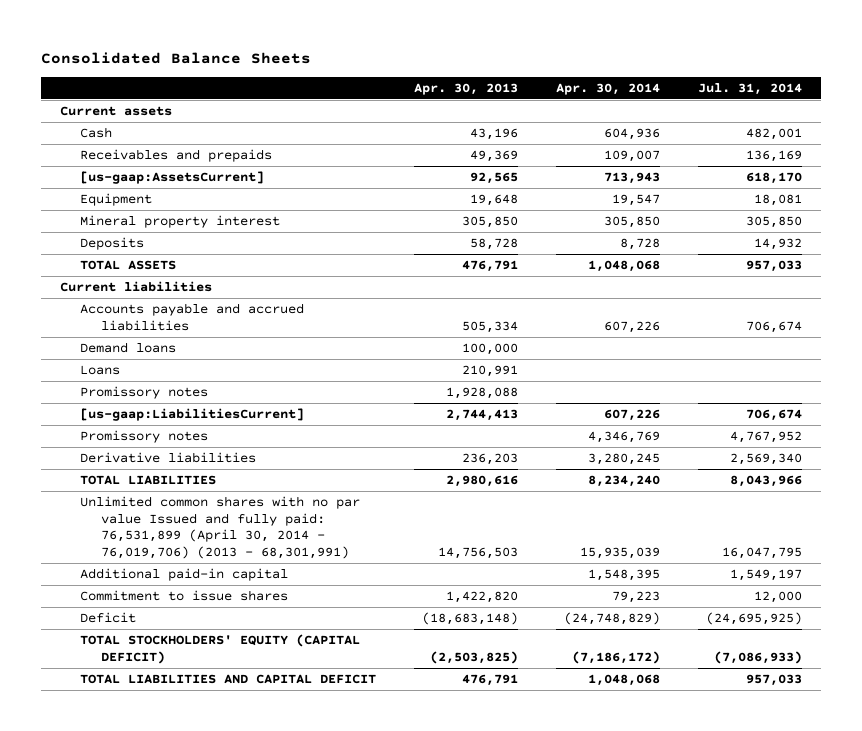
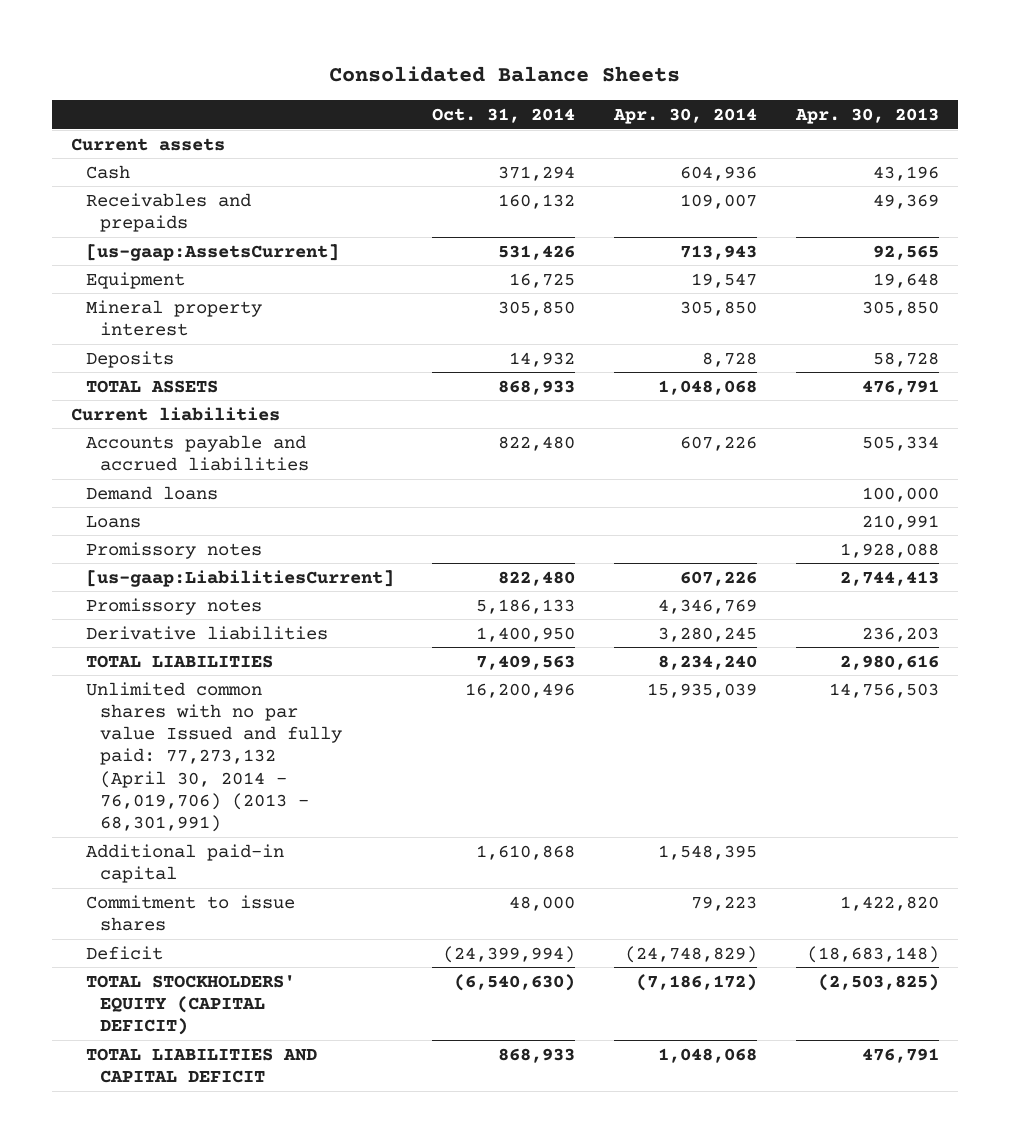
[698,82,803,95] Jul. 31, 2014 -> none
none -> [432,108,576,124] Oct. 31, 2014
[80,496,361,559] Unlimited common shares with no par value Issued and fully paid: 76,531,899 (April 30, 2014 - 76,019,706) (2013 - 68,301,991) -> [85,681,343,833] Unlimited common shares with no par value Issued and fully paid: 77,273,132 (April 30, 2014 - 76,019,706) (2013 - 68,301,991)

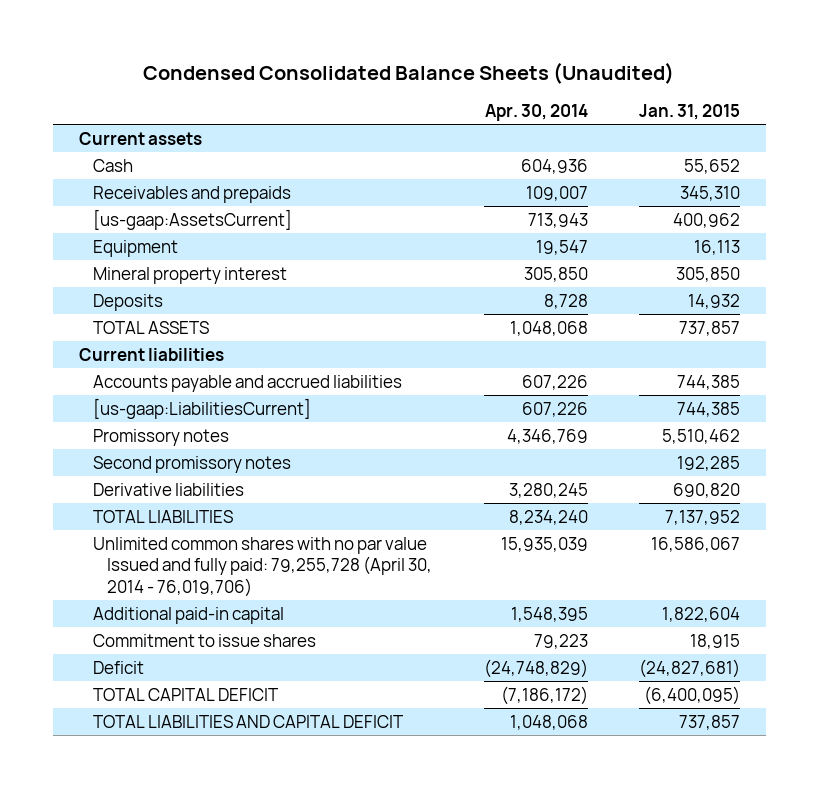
[328,66,680,83] Consolidated Balance Sheets -> [143,61,675,84] Condensed Consolidated Balance Sheets (Unaudited)
[432,108,576,124] Oct. 31, 2014 -> none
[794,108,939,125] Apr. 30, 2013 -> none
none -> [639,103,741,120] Jan. 31, 2015
[85,485,218,500] Demand loans -> none
[85,515,141,528] Loans -> none
[85,541,262,559] Promissory notes -> none
none -> [92,455,291,473] Second promissory notes
[85,681,343,833] Unlimited common shares with no par value Issued and fully paid: 77,273,132 (April 30, 2014 - 76,019,706) (2013 - 68,301,991) -> [92,536,433,597] Unlimited common shares with no par value Issued and fully paid: 79,255,728 (April 30, 2014 - 76,019,706)
[85,974,295,1036] TOTAL STOCKHOLDERS' EQUITY (CAPITAL DEFICIT) -> [92,687,278,701] TOTAL CAPITAL DEFICIT

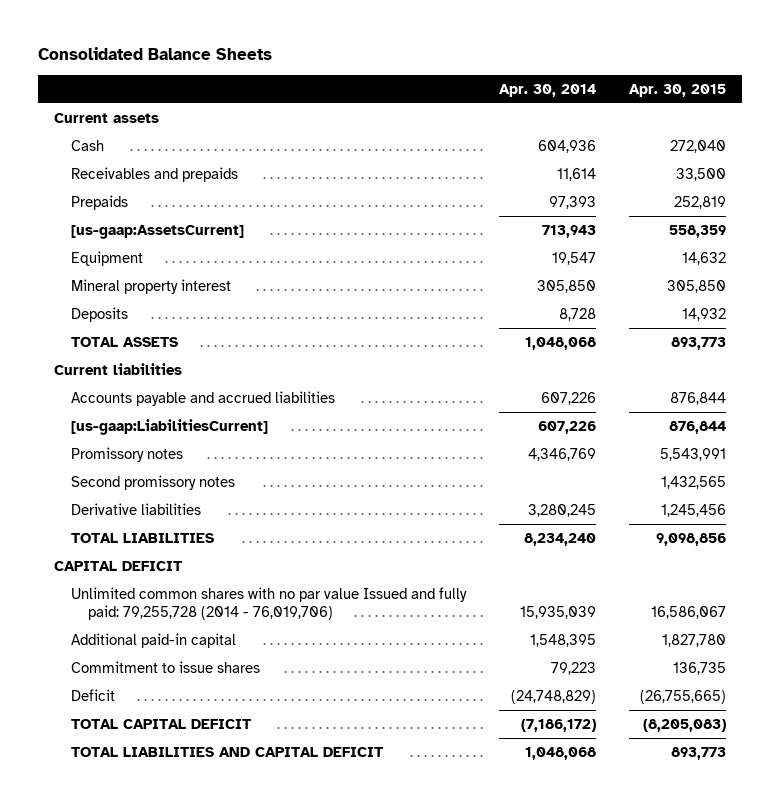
[143,61,675,84] Condensed Consolidated Balance Sheets (Unaudited) -> [37,47,272,61] Consolidated Balance Sheets
[639,103,741,120] Jan. 31, 2015 -> none
none -> [628,83,726,97] Apr. 30, 2015
[525,185,588,201] 109,007 -> [557,167,597,181] 11,614
none -> [71,194,129,210] Prepaids
none -> [54,560,184,571] CAPITAL DEFICIT
[92,536,433,597] Unlimited common shares with no par value Issued and fully paid: 79,255,728 (April 30, 2014 - 76,019,706) -> [71,586,468,621] Unlimited common shares with no par value Issued and fully paid: 79,255,728 (2014 - 76,019,706)

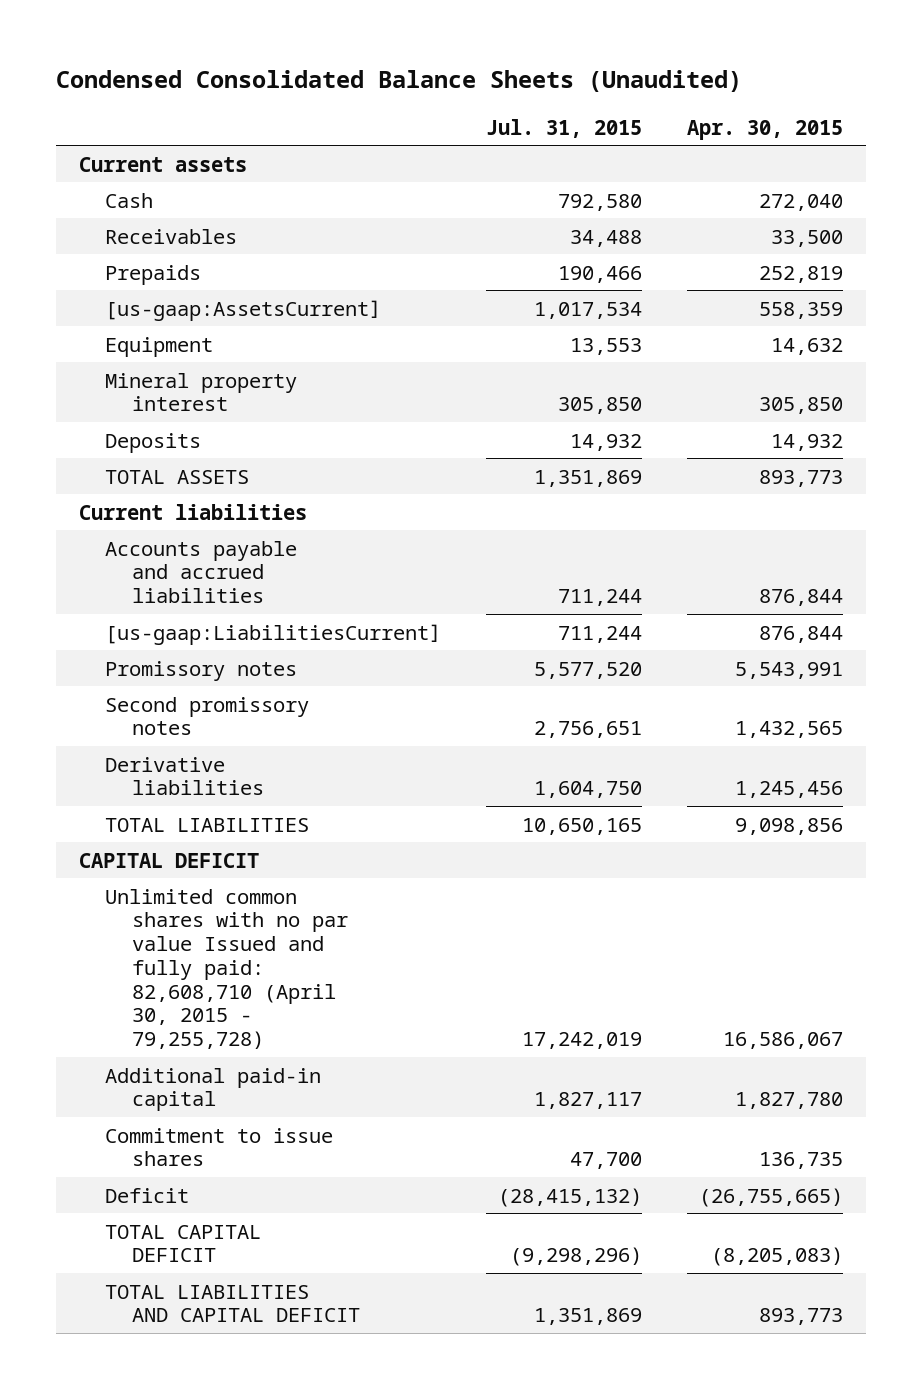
[37,47,272,61] Consolidated Balance Sheets -> [56,70,743,93] Condensed Consolidated Balance Sheets (Unaudited)
[499,83,597,97] Apr. 30, 2014 -> none
none -> [486,118,643,138] Jul. 31, 2015
[71,166,239,182] Receivables and prepaids -> [105,228,238,244] Receivables
[71,586,468,621] Unlimited common shares with no par value Issued and fully paid: 79,255,728 (2014 - 76,019,706) -> [105,888,349,1050] Unlimited common shares with no par value Issued and fully paid: 82,608,710 (April 30, 2015 - 79,255,728)

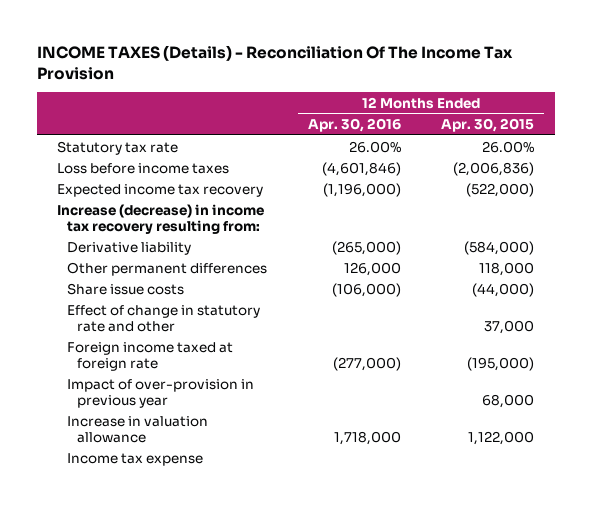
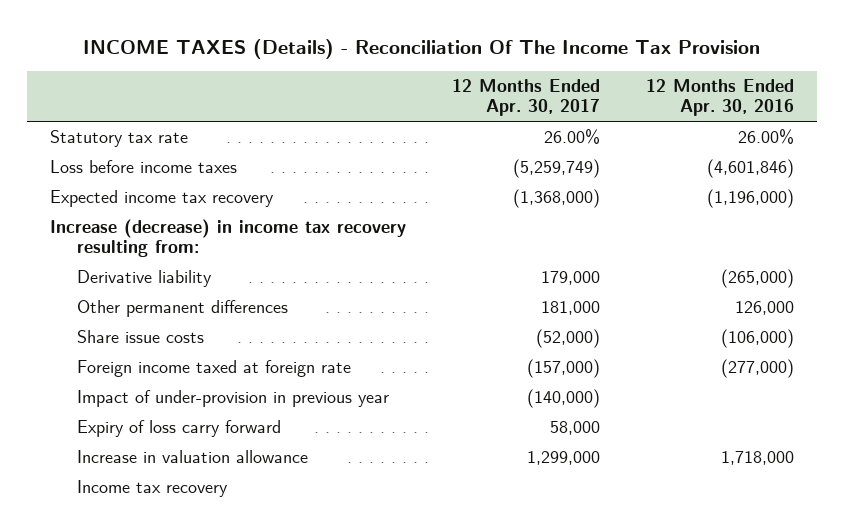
[441,118,535,133] Apr. 30, 2015 -> none
none -> [452,79,601,117] 12 Months Ended Apr. 30, 2017
[67,304,261,332] Effect of change in statutory rate and other -> none
[67,378,255,408] Impact of over-provision in previous year -> [76,390,389,408] Impact of under-provision in previous year
none -> [76,420,281,438] Expiry of loss carry forward
[67,452,204,466] Income tax expense -> [76,480,228,498] Income tax recovery

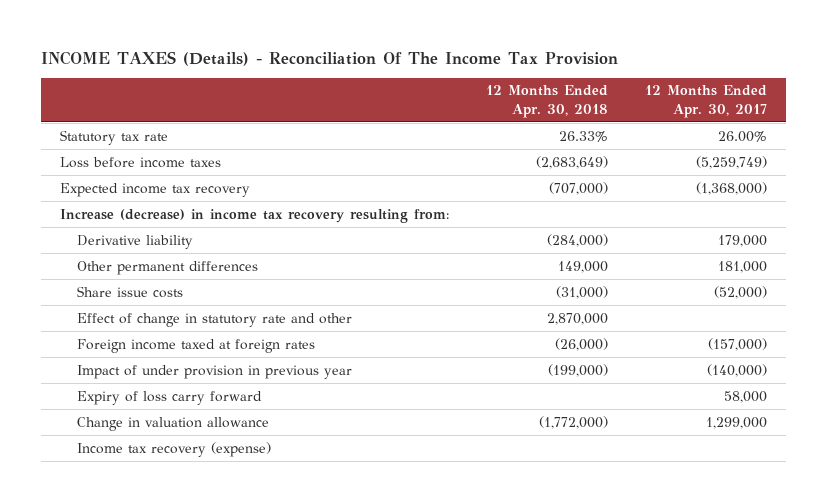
[646,79,795,117] 12 Months Ended Apr. 30, 2016 -> none
none -> [486,85,609,118] 12 Months Ended Apr. 30, 2018
none -> [77,312,353,327] Effect of change in statutory rate and other
[76,360,351,378] Foreign income taxed at foreign rate -> [77,338,316,353] Foreign income taxed at foreign rates
[76,390,389,408] Impact of under-provision in previous year -> [77,364,353,379] Impact of under provision in previous year
[76,450,308,464] Increase in valuation allowance -> [77,416,270,431] Change in valuation allowance
[76,480,228,498] Income tax recovery -> [77,441,272,457] Income tax recovery (expense)

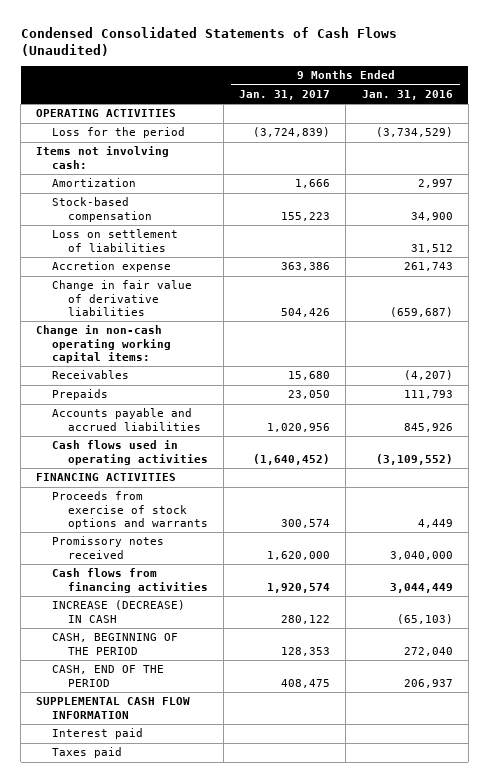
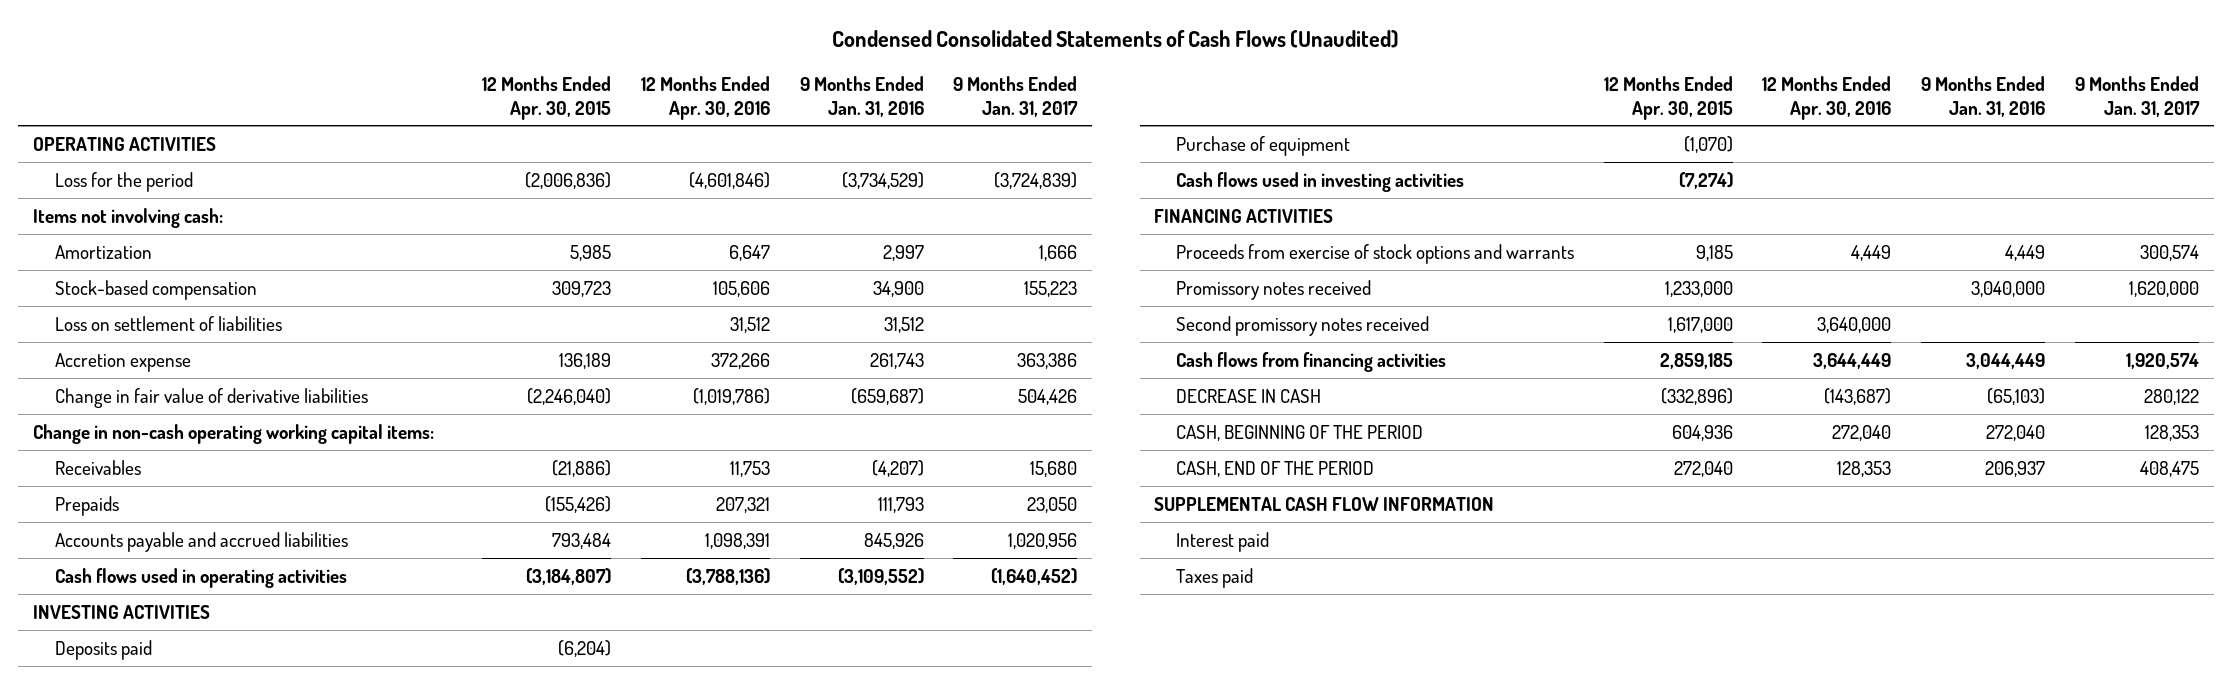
none -> [482,76,612,120] 12 Months Ended Apr. 30, 2015
none -> [640,76,770,120] 12 Months Ended Apr. 30, 2016
none -> [32,604,210,619] INVESTING ACTIVITIES
none -> [54,639,152,660] Deposits paid
none -> [1176,135,1351,156] Purchase of equipment
none -> [1176,171,1465,192] Cash flows used in investing activities
none -> [1176,315,1430,336] Second promissory notes received
[52,600,186,623] INCREASE (DECREASE) IN CASH -> [1176,388,1322,403] DECREASE IN CASH

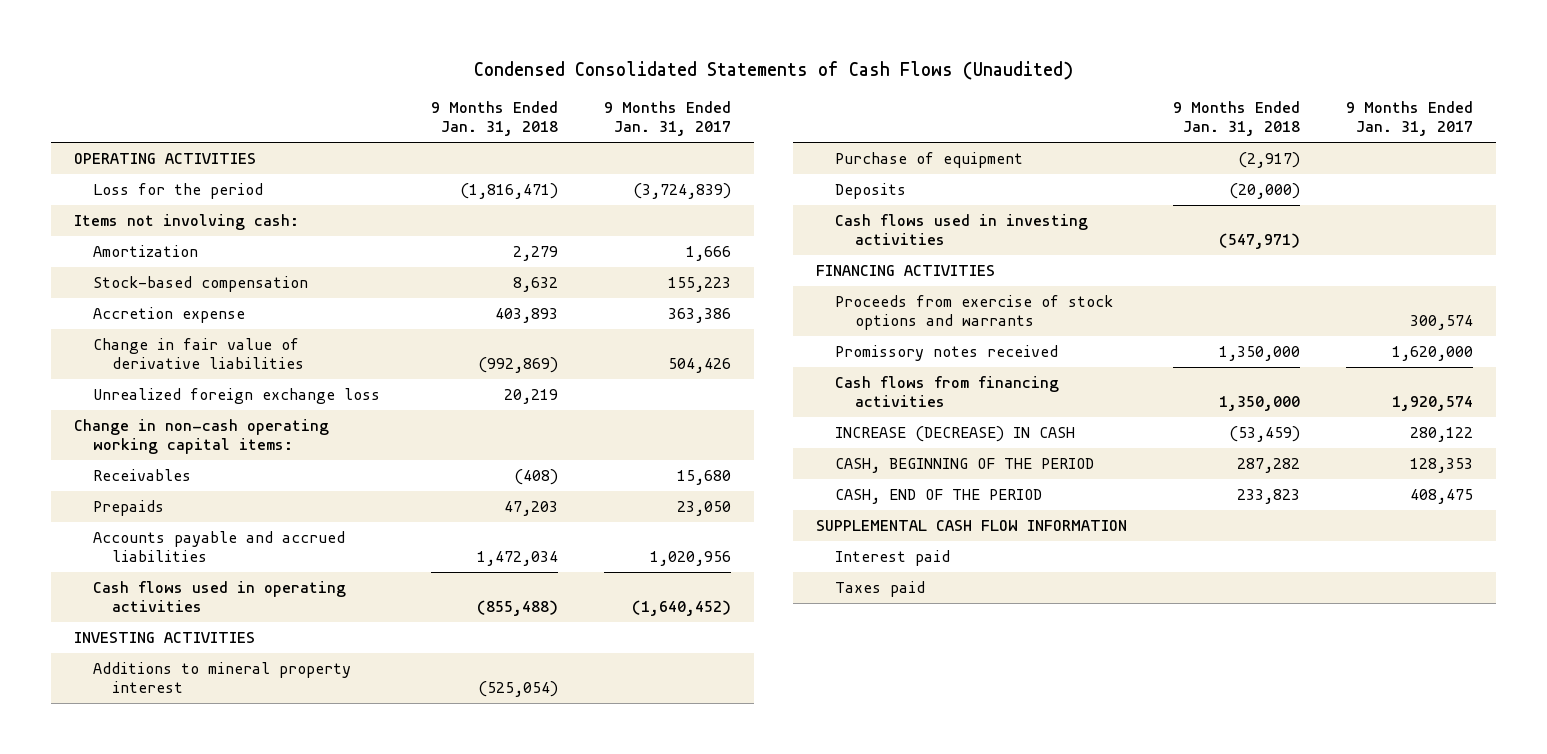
[482,76,612,120] 12 Months Ended Apr. 30, 2015 -> none
[640,76,770,120] 12 Months Ended Apr. 30, 2016 -> none
[799,76,924,117] 9 Months Ended Jan. 31, 2016 -> none
none -> [430,100,558,137] 9 Months Ended Jan. 31, 2018
[54,315,282,331] Loss on settlement of liabilities -> none
none -> [93,387,381,404] Unrealized foreign exchange loss
[54,639,152,660] Deposits paid -> none
none -> [93,661,352,694] Additions to mineral property interest
none -> [835,182,907,199] Deposits
[1176,315,1430,336] Second promissory notes received -> none
[1176,388,1322,403] DECREASE IN CASH -> [835,425,1076,442] INCREASE (DECREASE) IN CASH

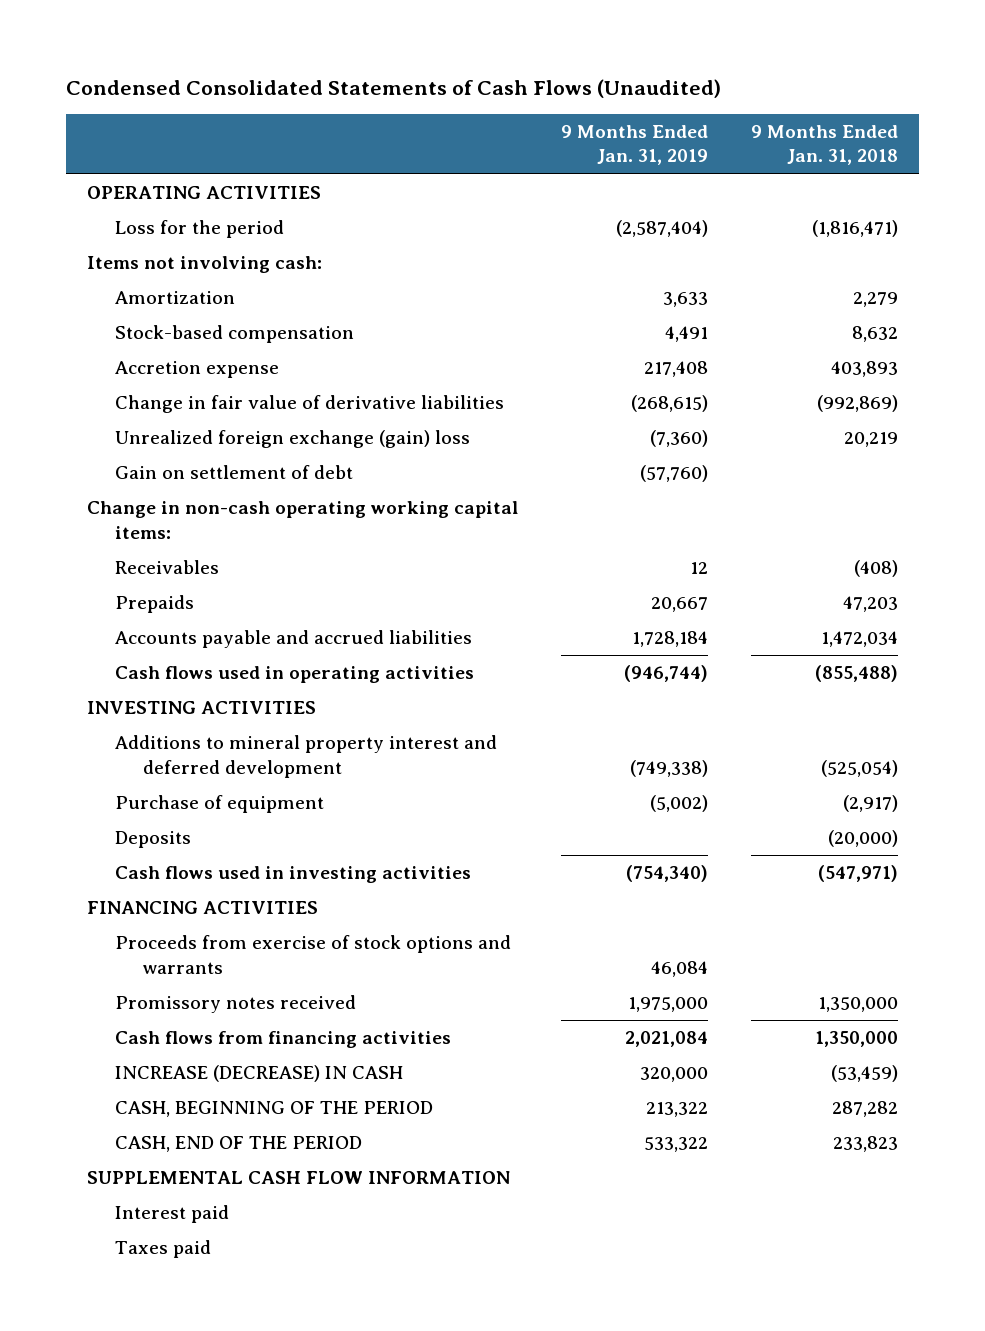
[603,100,731,137] 9 Months Ended Jan. 31, 2017 -> none
none -> [560,125,708,166] 9 Months Ended Jan. 31, 2019
[93,387,381,404] Unrealized foreign exchange loss -> [115,430,471,449] Unrealized foreign exchange (gain) loss
none -> [115,465,354,480] Gain on settlement of debt
[93,661,352,694] Additions to mineral property interest -> [115,735,498,778] Additions to mineral property interest and deferred development

